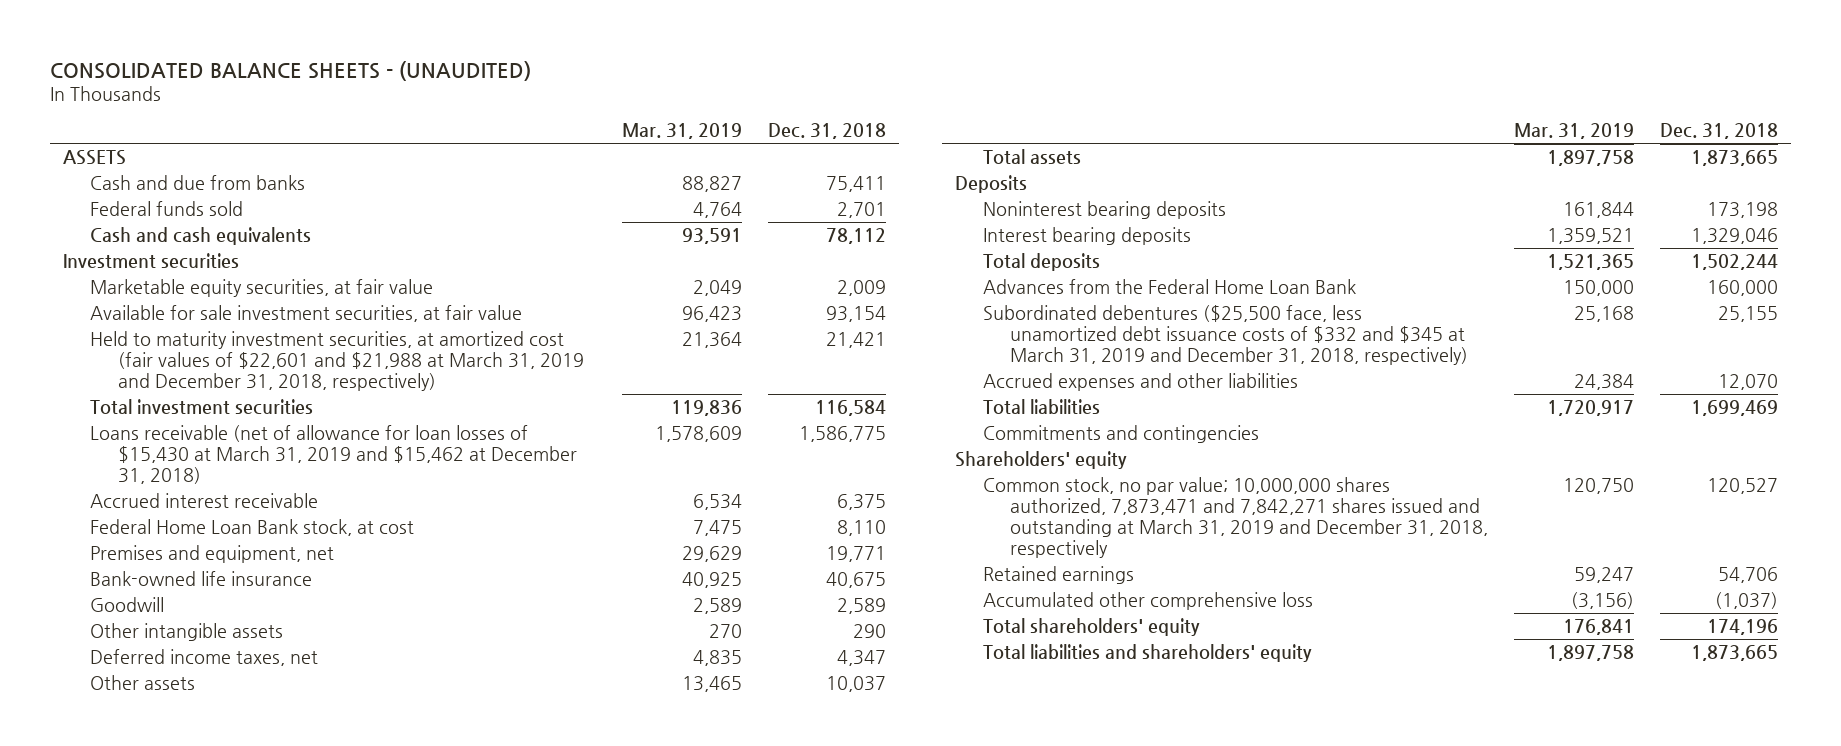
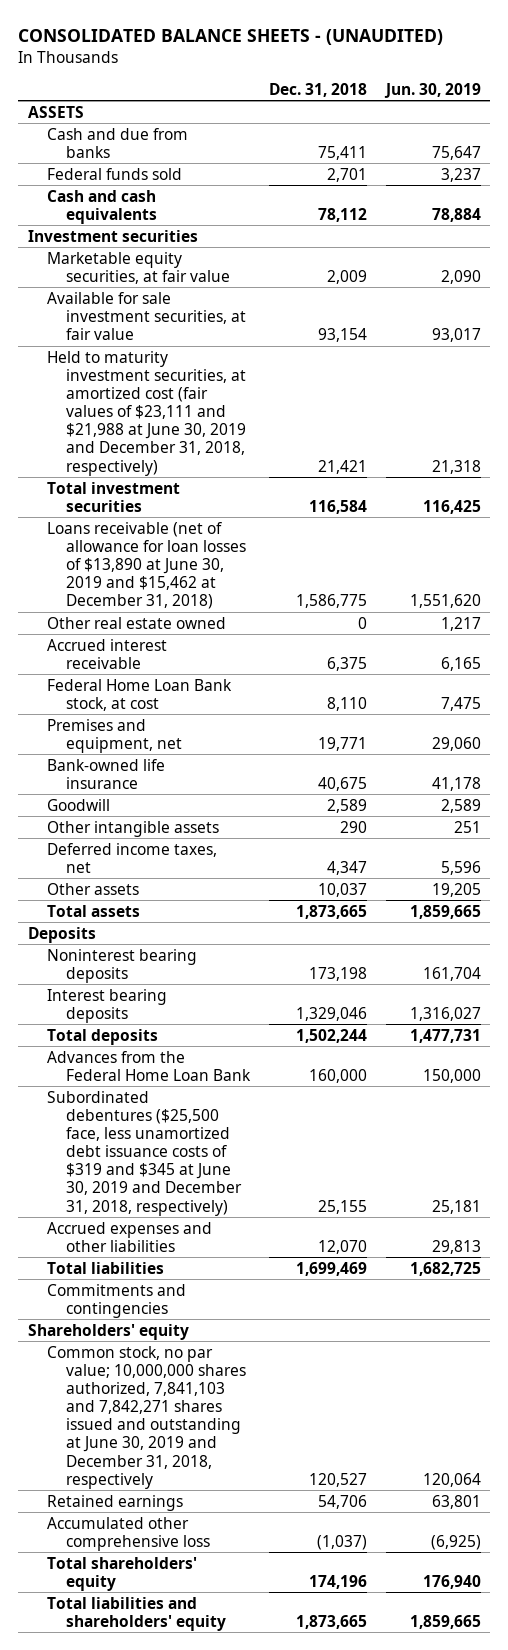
[621,123,742,140] Mar. 31, 2019 -> none
none -> [383,82,481,98] Jun. 30, 2019
[90,331,584,391] Held to maturity investment securities, at amortized cost (fair values of $22,601 and $21,988 at March 31, 2019 and December 31, 2018, respectively) -> [46,350,247,476] Held to maturity investment securities, at amortized cost (fair values of $23,111 and $21,988 at June 30, 2019 and December 31, 2018, respectively)
[90,425,577,484] Loans receivable (net of allowance for loan losses of $15,430 at March 31, 2019 and $15,462 at December 31, 2018) -> [46,521,247,610] Loans receivable (net of allowance for loan losses of $13,890 at June 30, 2019 and $15,462 at December 31, 2018)
none -> [46,616,226,629] Other real estate owned
[982,305,1469,365] Subordinated debentures ($25,500 face, less unamortized debt issuance costs of $332 and $345 at March 31, 2019 and December 31, 2018, respectively) -> [46,1090,243,1216] Subordinated debentures ($25,500 face, less unamortized debt issuance costs of $319 and $345 at June 30, 2019 and December 31, 2018, respectively)
[982,477,1489,558] Common stock, no par value; 10,000,000 shares authorized, 7,873,471 and 7,842,271 shares issued and outstanding at March 31, 2019 and December 31, 2018, respectively -> [46,1345,247,1489] Common stock, no par value; 10,000,000 shares authorized, 7,841,103 and 7,842,271 shares issued and outstanding at June 30, 2019 and December 31, 2018, respectively

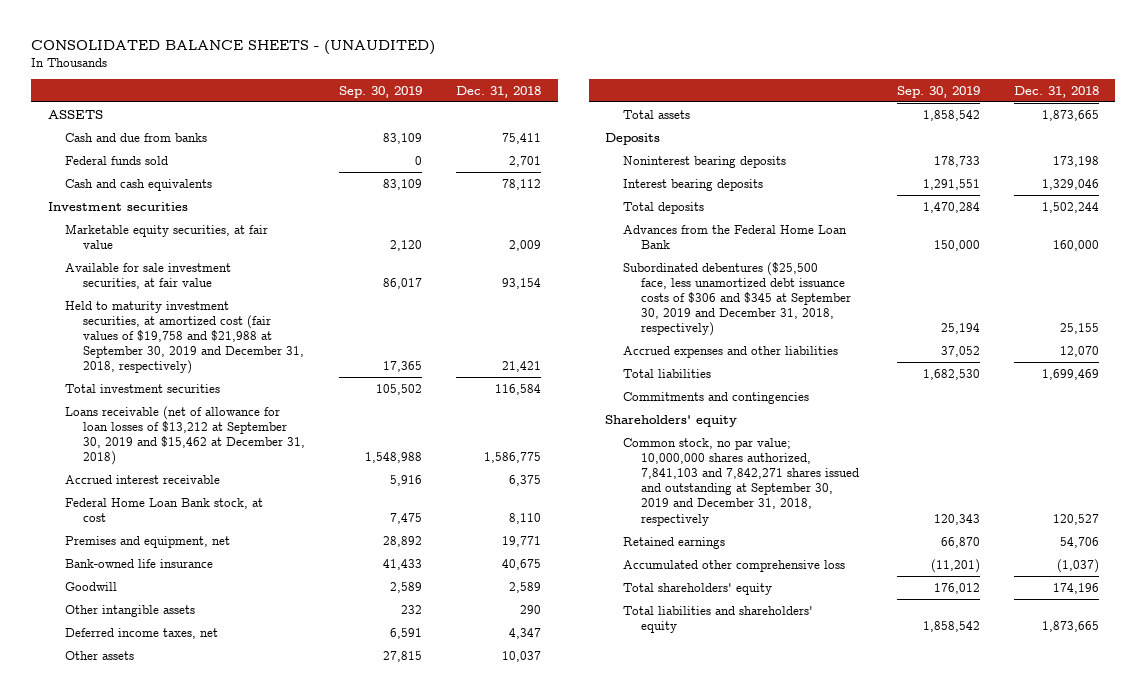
[383,82,481,98] Jun. 30, 2019 -> none
none -> [339,85,423,98] Sep. 30, 2019
[46,350,247,476] Held to maturity investment securities, at amortized cost (fair values of $23,111 and $21,988 at June 30, 2019 and December 31, 2018, respectively) -> [65,300,305,375] Held to maturity investment securities, at amortized cost (fair values of $19,758 and $21,988 at September 30, 2019 and December 31, 2018, respectively)
[46,616,226,629] Other real estate owned -> none
[46,521,247,610] Loans receivable (net of allowance for loan losses of $13,890 at June 30, 2019 and $15,462 at December 31, 2018) -> [65,405,306,466] Loans receivable (net of allowance for loan losses of $13,212 at September 30, 2019 and $15,462 at December 31, 2018)
[46,1090,243,1216] Subordinated debentures ($25,500 face, less unamortized debt issuance costs of $319 and $345 at June 30, 2019 and December 31, 2018, respectively) -> [623,261,851,337] Subordinated debentures ($25,500 face, less unamortized debt issuance costs of $306 and $345 at September 30, 2019 and December 31, 2018, respectively)
[46,1345,247,1489] Common stock, no par value; 10,000,000 shares authorized, 7,841,103 and 7,842,271 shares issued and outstanding at June 30, 2019 and December 31, 2018, respectively -> [623,437,859,526] Common stock, no par value; 10,000,000 shares authorized, 7,841,103 and 7,842,271 shares issued and outstanding at September 30, 2019 and December 31, 2018, respectively

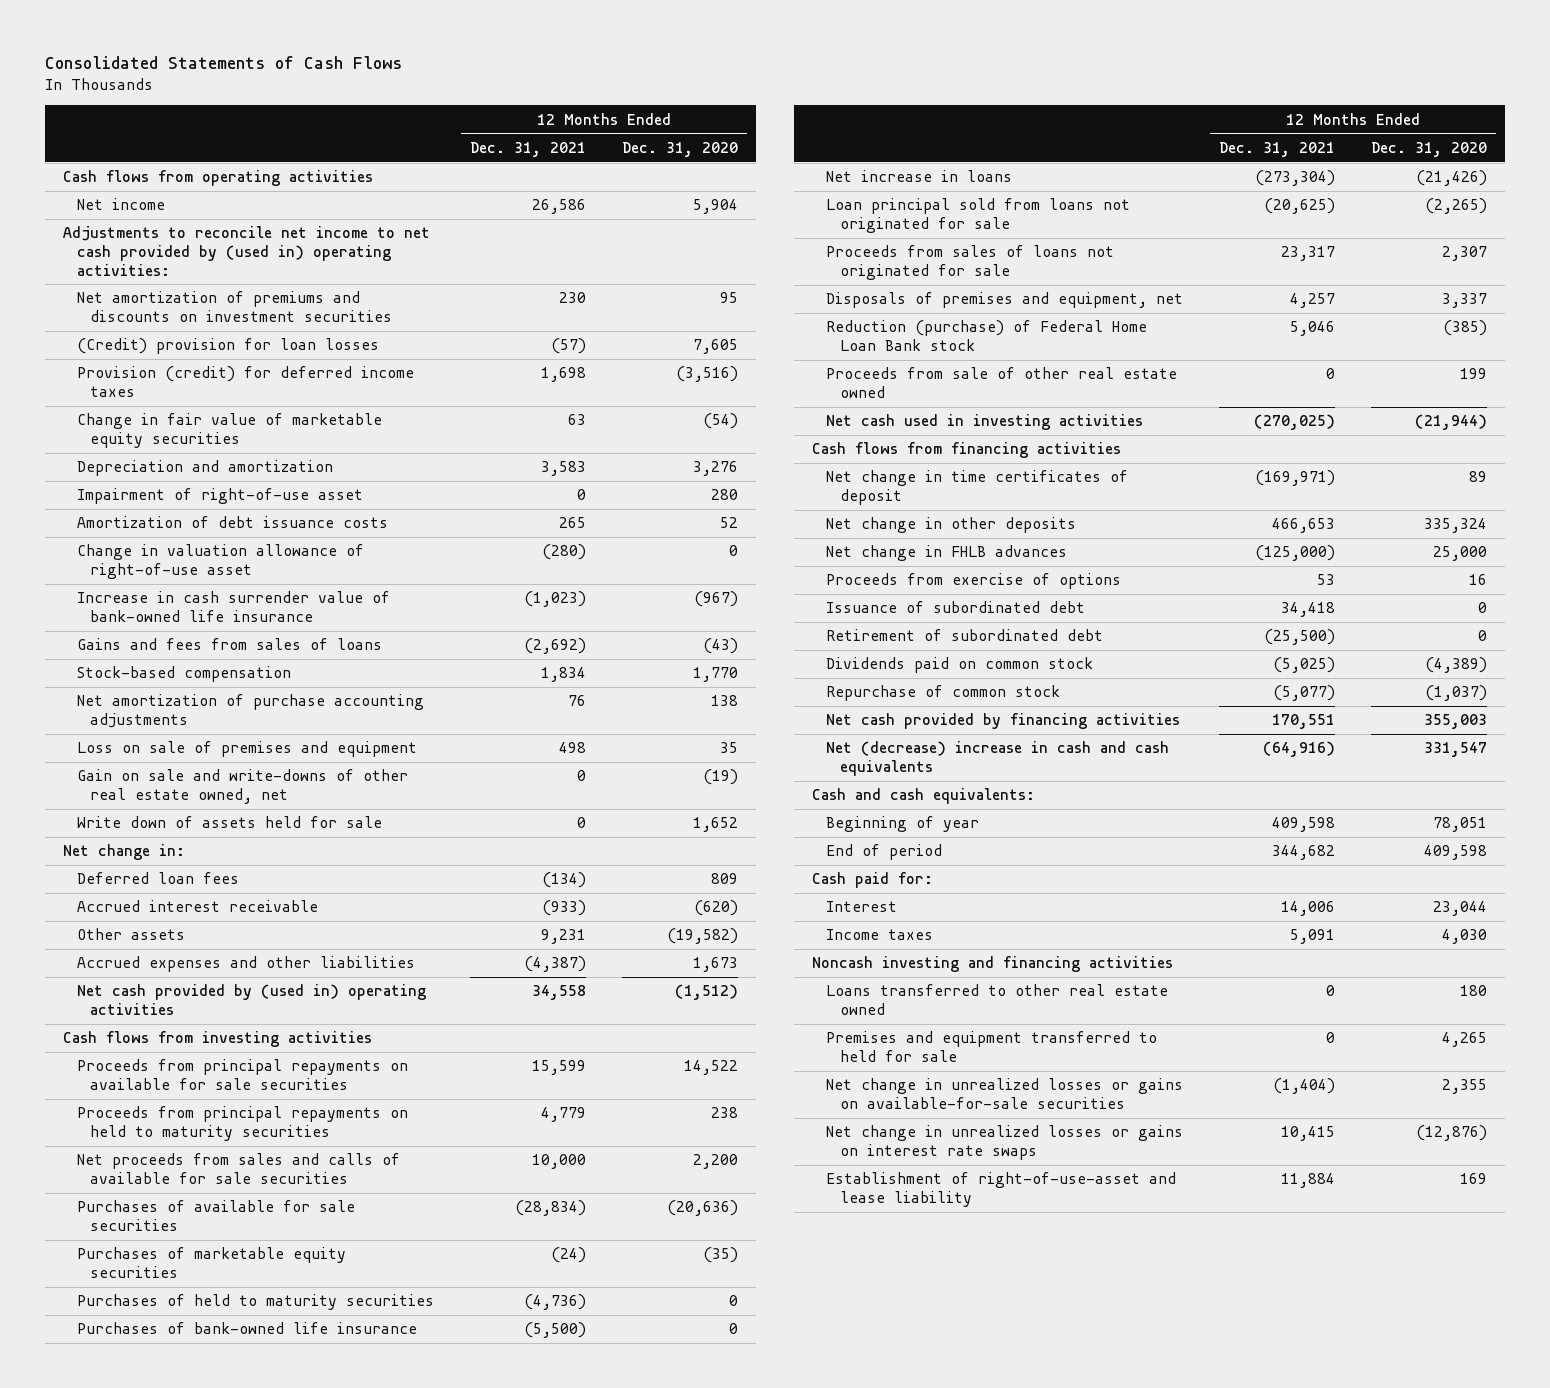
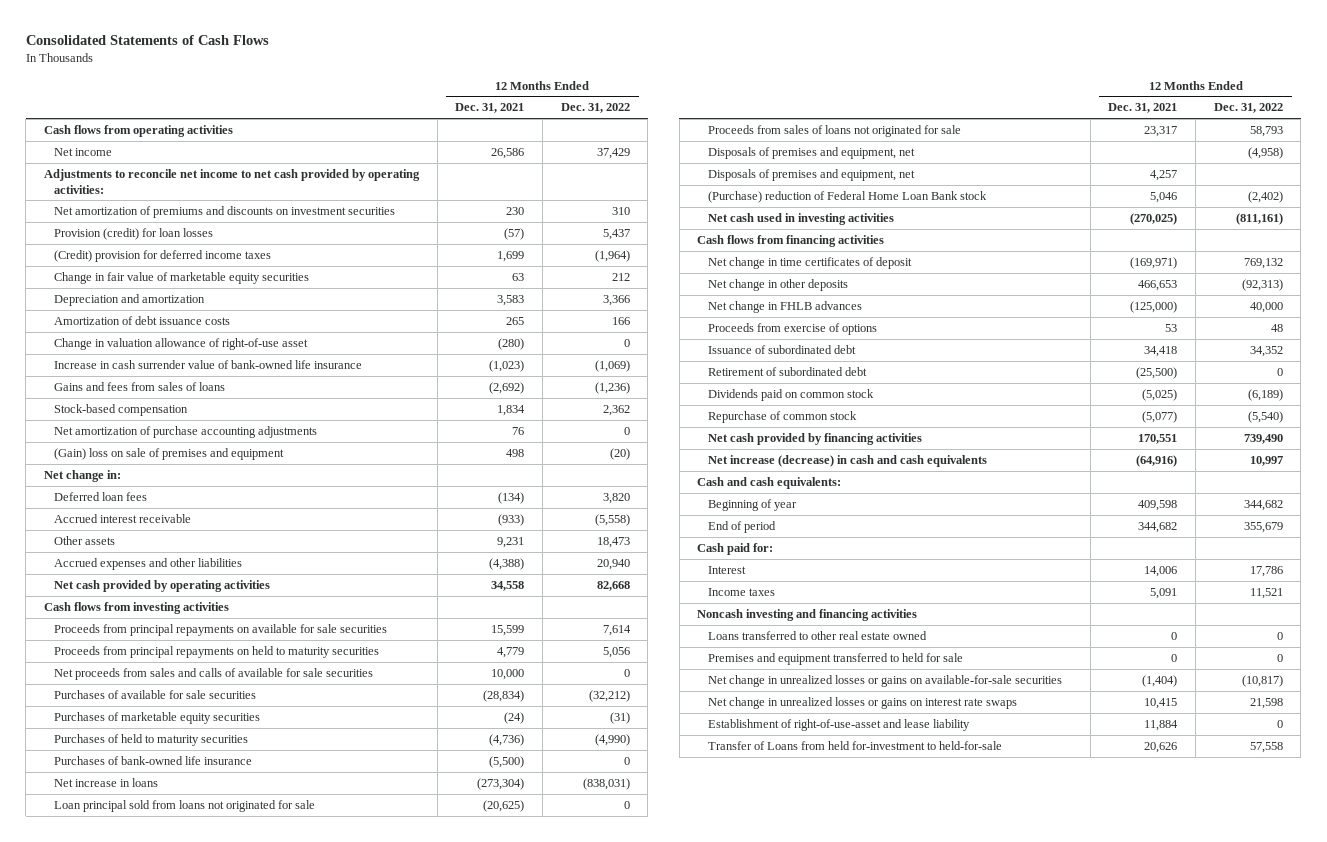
[621,141,738,157] Dec. 31, 2020 -> none
none -> [560,103,630,114] Dec. 31, 2022
[62,226,430,276] Adjustments to reconcile net income to net cash provided by (used in) operating activities: -> [44,168,421,194] Adjustments to reconcile net income to net cash provided by operating activities:
[76,338,379,355] (Credit) provision for loan losses -> [54,227,214,240] Provision (credit) for loan losses
[76,366,414,397] Provision (credit) for deferred income taxes -> [54,249,272,262] (Credit) provision for deferred income taxes
[540,367,586,383] 1,698 -> [497,250,525,262] 1,699
[76,488,363,505] Impairment of right-of-use asset -> none
[76,769,408,804] Gain on sale and write-downs of other real estate owned, net -> none
[76,816,382,829] Write down of assets held for sale -> none
[76,741,417,758] Loss on sale of premises and equipment -> [54,447,285,460] (Gain) loss on sale of premises and equipment
[523,956,586,973] (4,387) -> [489,557,525,570] (4,388)
[76,984,426,1015] Net cash provided by (used in) operating activities -> [54,579,271,592] Net cash provided by operating activities
none -> [707,146,915,159] Disposals of premises and equipment, net
[826,367,1178,398] Proceeds from sale of other real estate owned -> none
[826,320,1148,351] Reduction (purchase) of Federal Home Loan Bank stock -> [707,190,987,203] (Purchase) reduction of Federal Home Loan Bank stock
[826,741,1170,776] Net (decrease) increase in cash and cash equivalents -> [707,454,987,467] Net increase (decrease) in cash and cash equivalents
none -> [707,740,1002,750] Transfer of Loans from held for-investment to held-for-sale

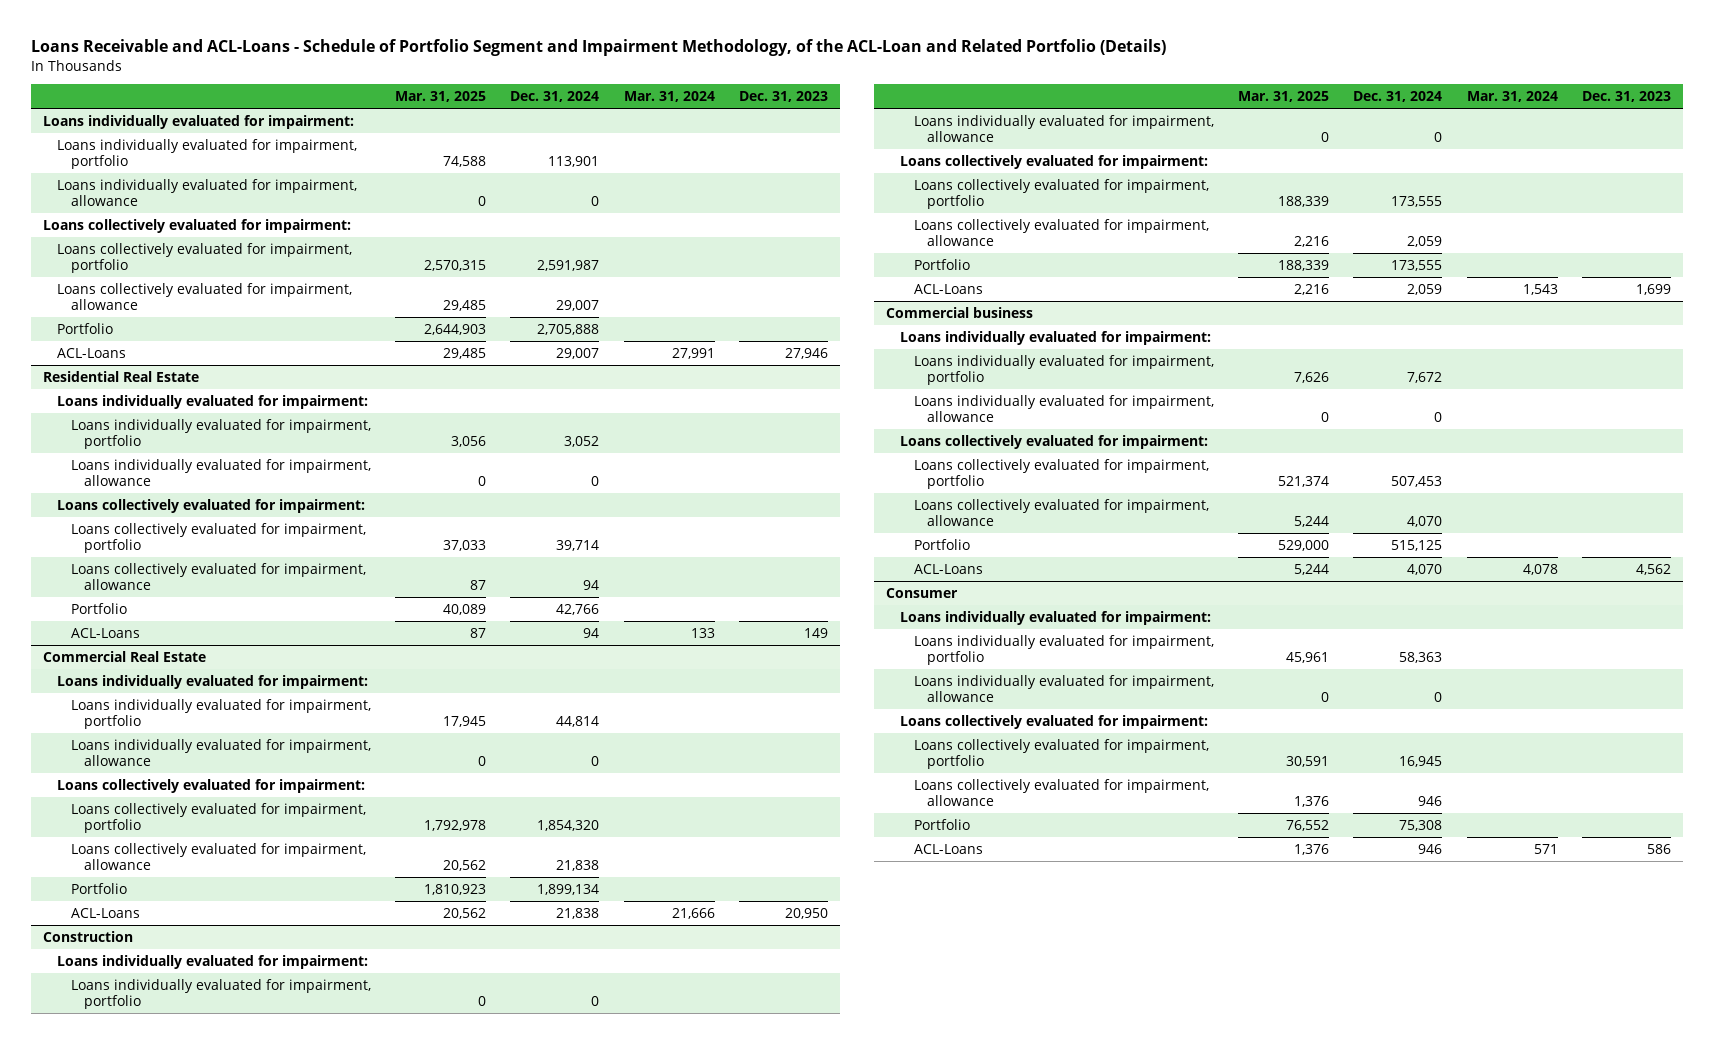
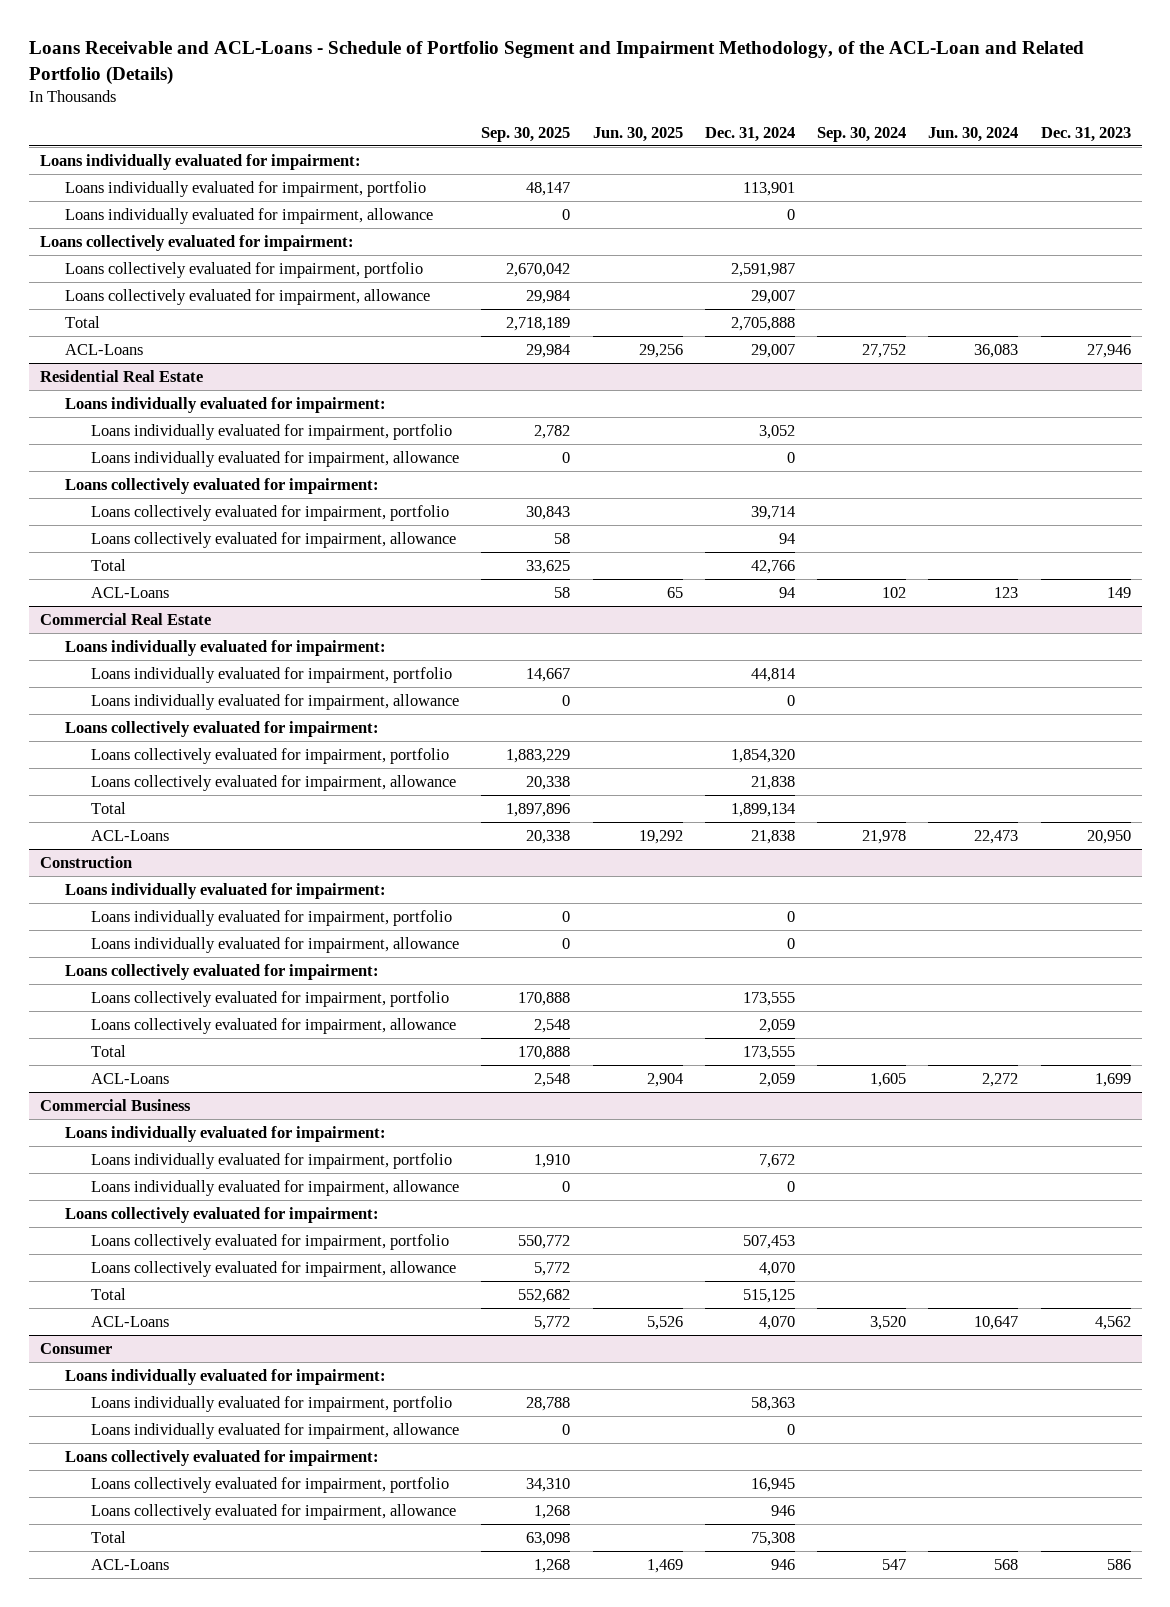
[395,90,487,102] Mar. 31, 2025 -> none
[623,90,715,102] Mar. 31, 2024 -> none
none -> [481,126,571,142] Sep. 30, 2025
none -> [592,126,683,142] Jun. 30, 2025
none -> [817,126,907,142] Sep. 30, 2024
none -> [928,126,1019,142] Jun. 30, 2024
[57,322,114,334] Portfolio -> [65,315,101,328] Total
[70,602,127,614] Portfolio -> [90,558,126,571] Total
[70,882,127,894] Portfolio -> [90,801,126,814] Total
[913,258,970,270] Portfolio -> [90,1044,126,1057] Total
[886,306,1034,318] Commercial business -> [39,1098,191,1111] Commercial Business
[913,538,970,550] Portfolio -> [90,1287,126,1300] Total
[913,818,970,830] Portfolio -> [90,1530,126,1543] Total

